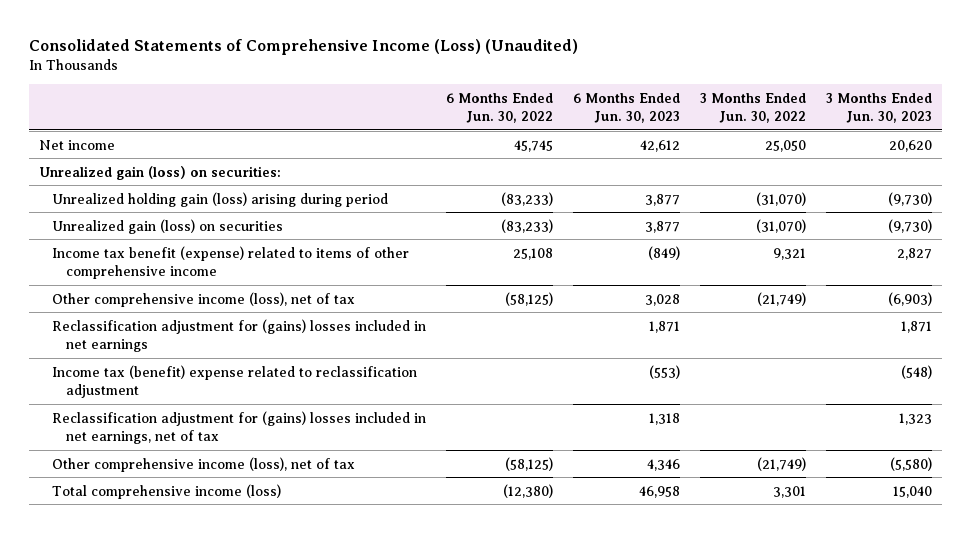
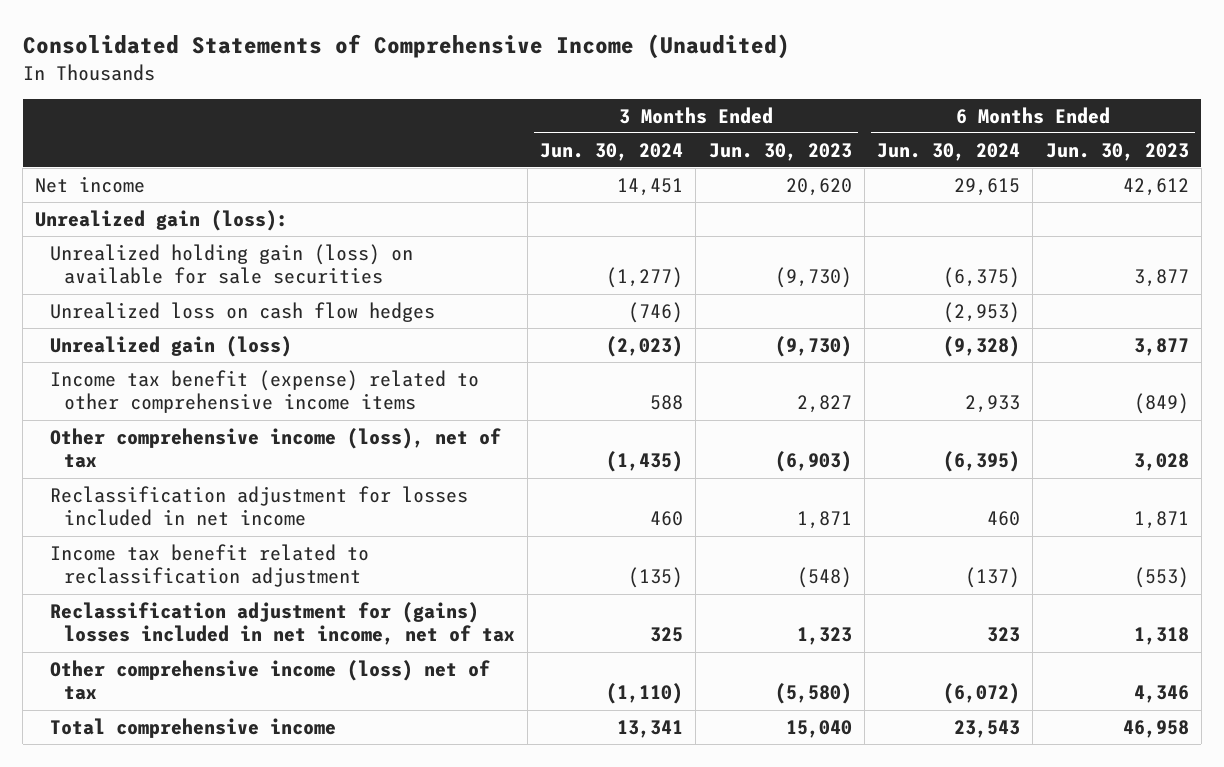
[29,39,579,56] Consolidated Statements of Comprehensive Income (Loss) (Unaudited) -> [22,34,790,60] Consolidated Statements of Comprehensive Income (Unaudited)
[446,92,554,123] 6 Months Ended Jun. 30, 2022 -> none
[700,92,807,123] 3 Months Ended Jun. 30, 2022 -> none
none -> [540,142,684,161] Jun. 30, 2024
none -> [877,142,1021,161] Jun. 30, 2024
[39,165,282,180] Unrealized gain (loss) on securities: -> [35,209,289,231] Unrealized gain (loss):
[52,191,389,207] Unrealized holding gain (loss) arising during period -> [49,243,413,285] Unrealized holding gain (loss) on available for sale securities
none -> [49,301,435,322] Unrealized loss on cash flow hedges
[52,218,284,234] Unrealized gain (loss) on securities -> [49,335,292,357] Unrealized gain (loss)
[52,245,410,279] Income tax benefit (expense) related to items of other comprehensive income -> [49,369,479,414] Income tax benefit (expense) related to other comprehensive income items
[52,318,427,352] Reclassification adjustment for (gains) losses included in net earnings -> [49,485,468,527] Reclassification adjustment for losses included in net income
[52,364,418,398] Income tax (benefit) expense related to reclassification adjustment -> [49,543,369,588] Income tax benefit related to reclassification adjustment
[52,410,427,444] Reclassification adjustment for (gains) losses included in net earnings, net of tax -> [49,601,515,646] Reclassification adjustment for (gains) losses included in net income, net of tax
[52,456,356,472] Other comprehensive income (loss), net of tax -> [49,659,490,701] Other comprehensive income (loss) net of tax
[52,483,282,499] Total comprehensive income (loss) -> [49,717,336,738] Total comprehensive income

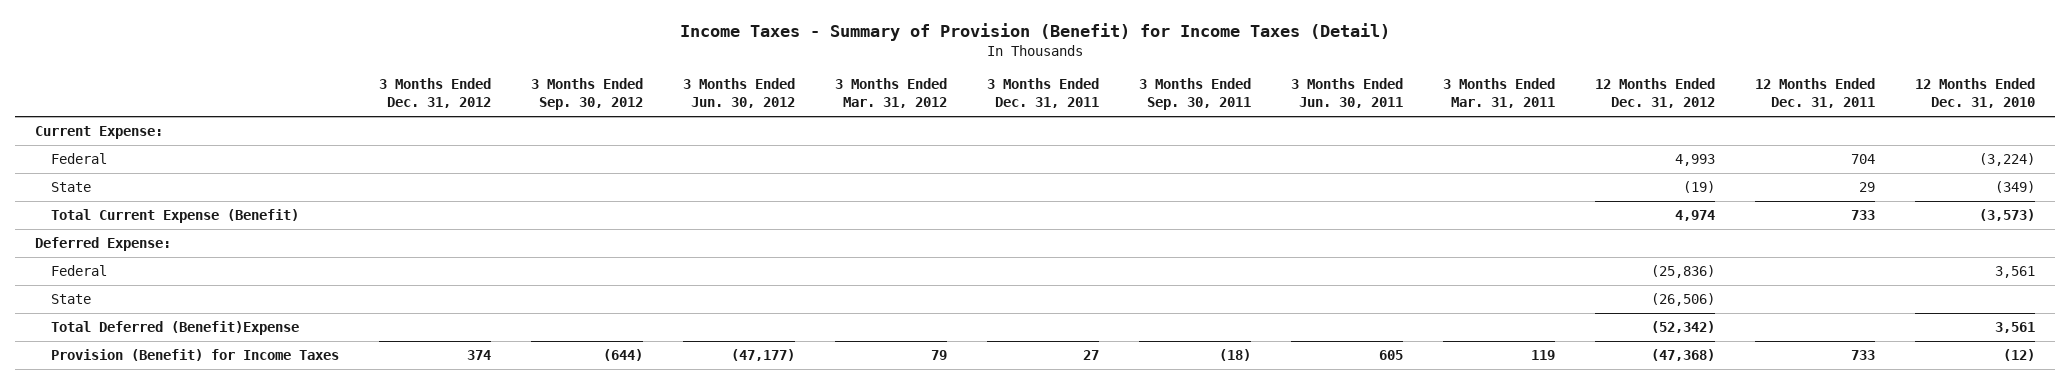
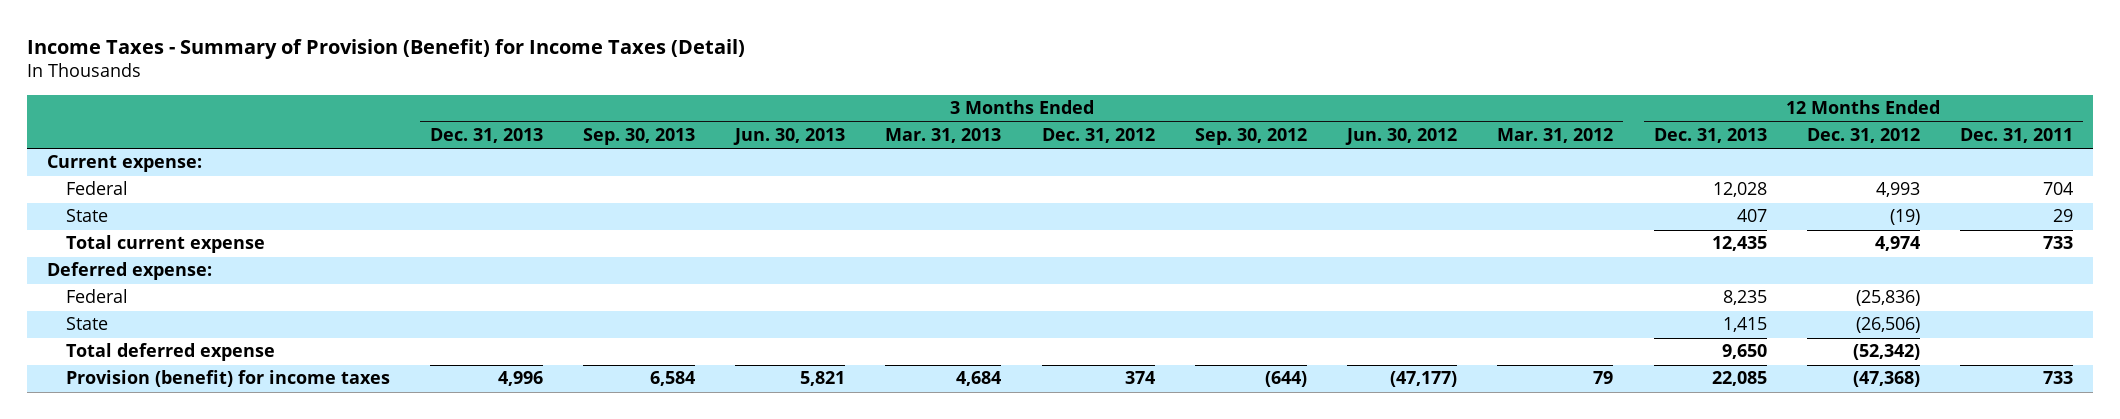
[986,78,1099,109] 3 Months Ended Dec. 31, 2011 -> none
[1138,78,1251,111] 3 Months Ended Sep. 30, 2011 -> none
[1290,78,1403,109] 3 Months Ended Jun. 30, 2011 -> none
[1442,78,1555,109] 3 Months Ended Mar. 31, 2011 -> none
[1914,78,2035,109] 12 Months Ended Dec. 31, 2010 -> none
none -> [429,127,543,143] Dec. 31, 2013
none -> [583,127,696,145] Sep. 30, 2013
none -> [733,127,846,145] Jun. 30, 2013
none -> [885,127,1002,143] Mar. 31, 2013
none -> [1653,127,1767,143] Dec. 31, 2013
[34,126,163,140] Current Expense: -> [46,155,202,173] Current expense:
[50,209,299,224] Total Current Expense (Benefit) -> [65,235,265,254] Total current expense
[34,237,171,252] Deferred Expense: -> [46,262,212,281] Deferred expense:
[50,321,299,336] Total Deferred (Benefit)Expense -> [65,343,275,362] Total deferred expense
[50,349,339,362] Provision (Benefit) for Income Taxes -> [65,370,390,388] Provision (benefit) for income taxes

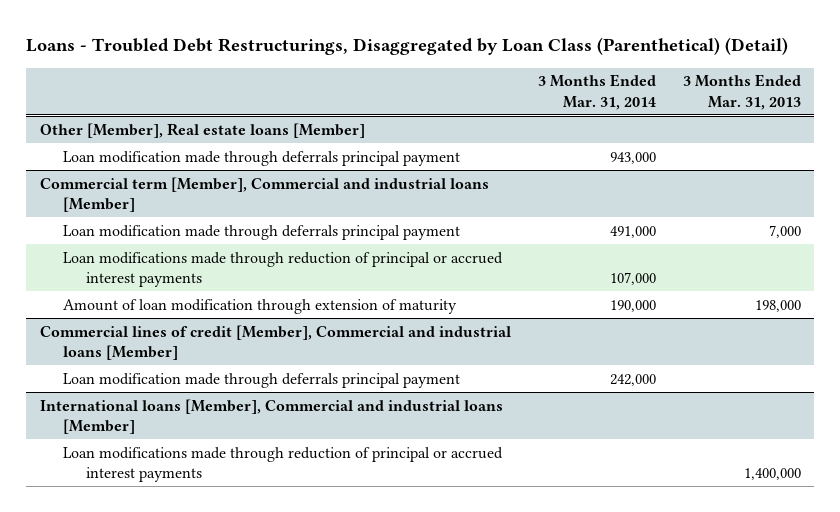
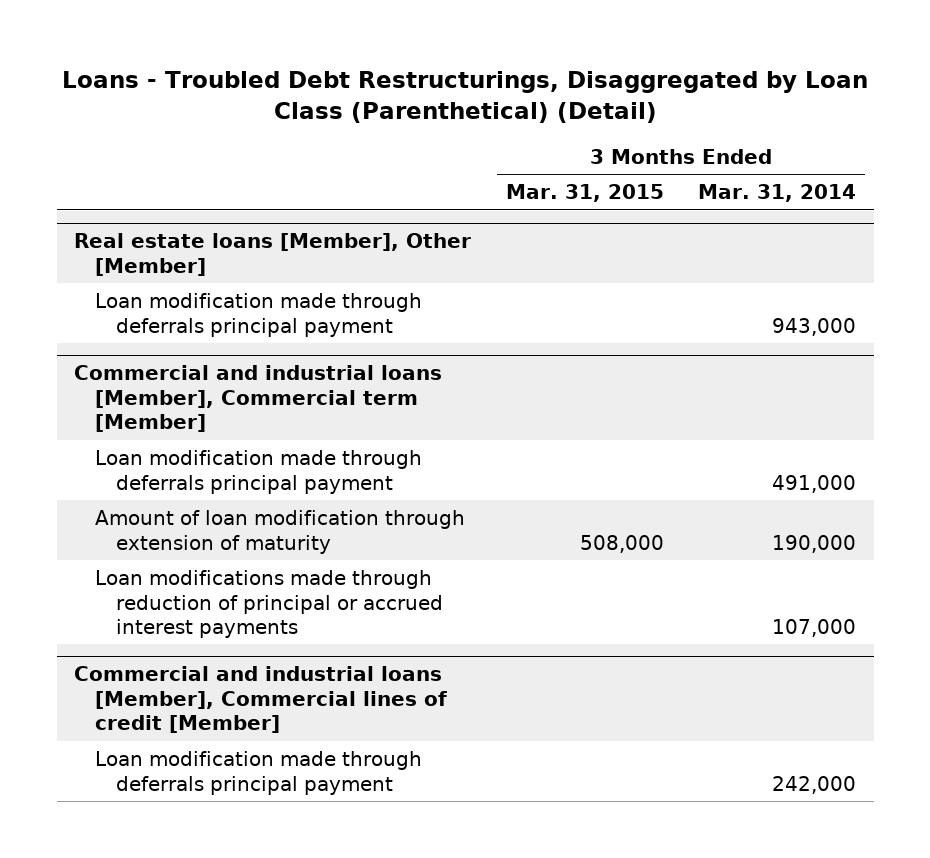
[682,74,801,110] 3 Months Ended Mar. 31, 2013 -> none
none -> [505,184,664,203] Mar. 31, 2015
[39,122,365,138] Other [Member], Real estate loans [Member] -> [74,233,472,276] Real estate loans [Member], Other [Member]
[39,176,489,213] Commercial term [Member], Commercial and industrial loans [Member] -> [74,365,443,433] Commercial and industrial loans [Member], Commercial term [Member]
[63,251,504,288] Loan modifications made through reduction of principal or accrued interest payments -> none
none -> [94,570,443,639] Loan modifications made through reduction of principal or accrued interest payments
[39,324,511,361] Commercial lines of credit [Member], Commercial and industrial loans [Member] -> [74,666,447,734] Commercial and industrial loans [Member], Commercial lines of credit [Member]
[39,398,503,435] International loans [Member], Commercial and industrial loans [Member] -> none
[63,446,504,483] Loan modifications made through reduction of principal or accrued interest payments -> none

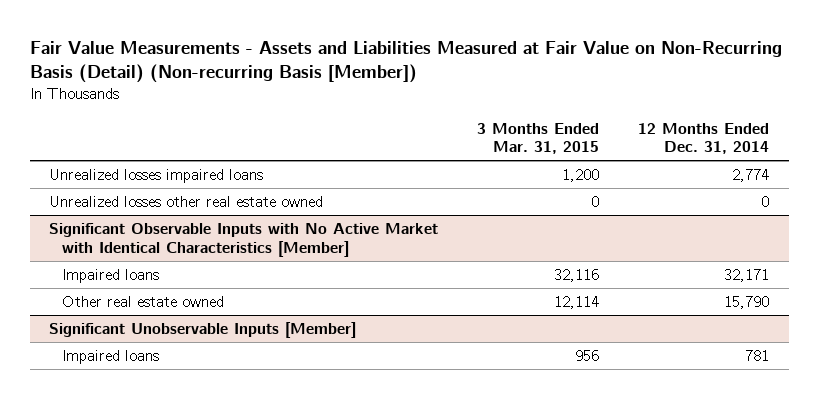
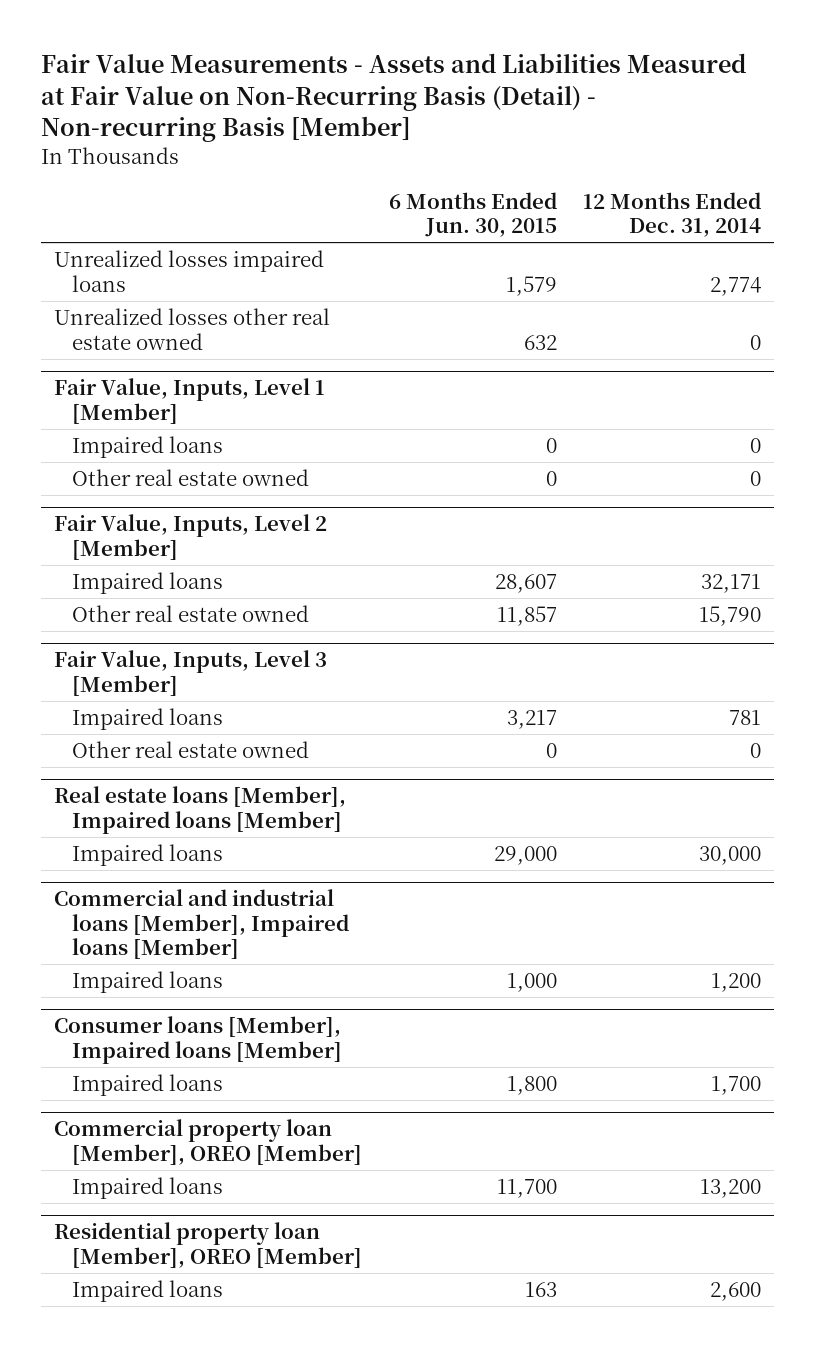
[29,40,782,84] Fair Value Measurements - Assets and Liabilities Measured at Fair Value on Non-Recurring Basis (Detail) (Non-recurring Basis [Member]) -> [41,52,747,143] Fair Value Measurements - Assets and Liabilities Measured at Fair Value on Non-Recurring Basis (Detail) - Non-recurring Basis [Member]
[477,122,600,155] 3 Months Ended Mar. 31, 2015 -> none
none -> [388,191,557,237] 6 Months Ended Jun. 30, 2015
[49,222,439,257] Significant Observable Inputs with No Active Market with Identical Characteristics [Member] -> none
none -> [54,378,326,424] Fair Value, Inputs, Level 1 [Member]
none -> [72,436,224,459] Impaired loans
none -> [72,469,310,487] Other real estate owned
none -> [54,514,328,560] Fair Value, Inputs, Level 2 [Member]
[49,321,357,338] Significant Unobservable Inputs [Member] -> none
none -> [54,650,328,696] Fair Value, Inputs, Level 3 [Member]
none -> [72,741,310,759] Other real estate owned
none -> [54,786,347,834] Real estate loans [Member], Impaired loans [Member]
none -> [72,844,224,867] Impaired loans
none -> [54,889,350,960] Commercial and industrial loans [Member], Impaired loans [Member]
none -> [72,971,224,994] Impaired loans
none -> [54,1016,343,1064] Consumer loans [Member], Impaired loans [Member]
none -> [72,1074,224,1097] Impaired loans
none -> [54,1119,363,1165] Commercial property loan [Member], OREO [Member]
none -> [72,1177,224,1200] Impaired loans
none -> [54,1222,363,1268] Residential property loan [Member], OREO [Member]
none -> [72,1280,224,1303] Impaired loans

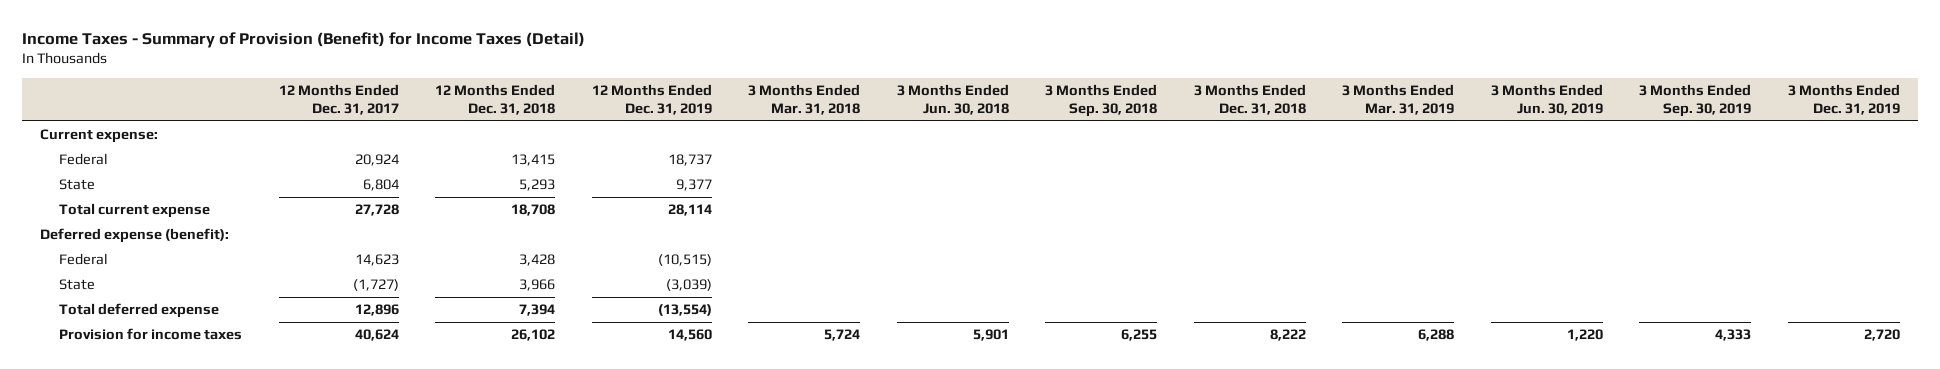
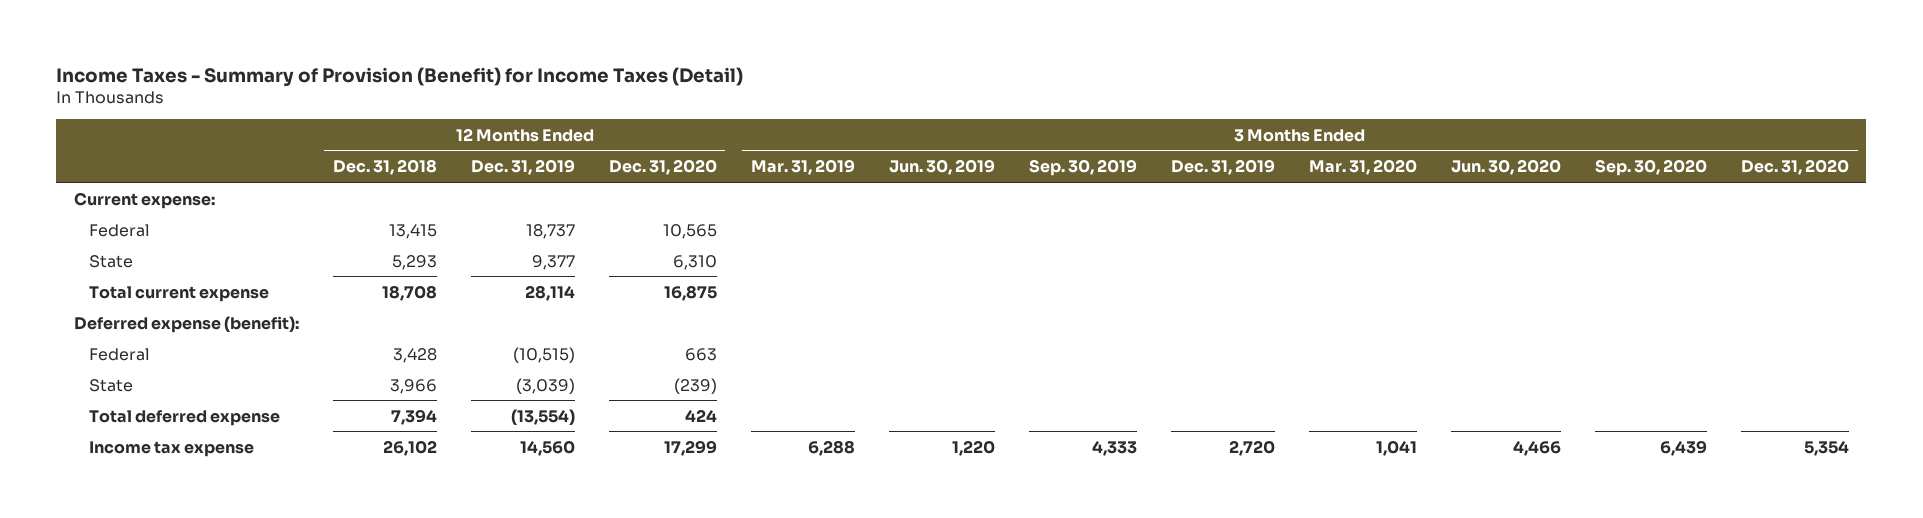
[278,83,399,115] 12 Months Ended Dec. 31, 2017 -> none
[748,83,861,115] 3 Months Ended Mar. 31, 2018 -> none
[896,83,1009,115] 3 Months Ended Jun. 30, 2018 -> none
[1045,83,1158,117] 3 Months Ended Sep. 30, 2018 -> none
[1193,83,1306,115] 3 Months Ended Dec. 31, 2018 -> none
none -> [608,159,717,176] Dec. 31, 2020
none -> [1308,159,1417,176] Mar. 31, 2020
none -> [1451,159,1562,176] Jun. 30, 2020
none -> [1595,159,1708,177] Sep. 30, 2020
none -> [1741,159,1850,176] Dec. 31, 2020
[58,328,242,341] Provision for income taxes -> [89,440,255,457] Income tax expense

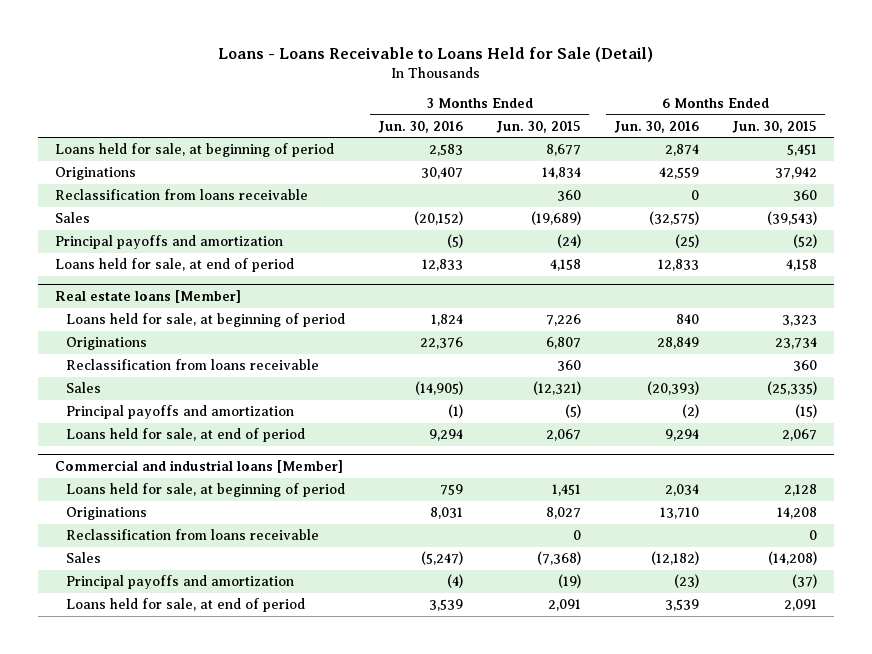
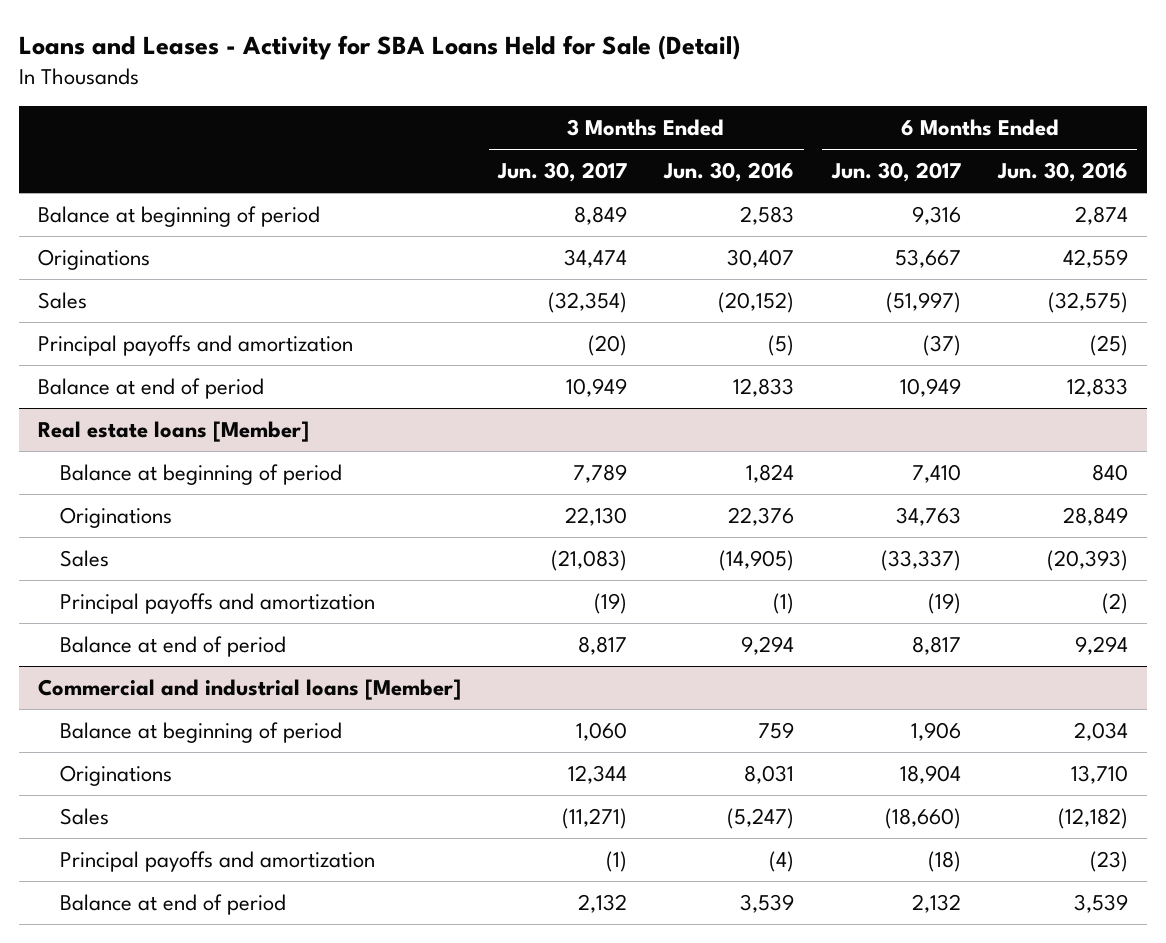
[217,47,653,63] Loans - Loans Receivable to Loans Held for Sale (Detail) -> [18,34,740,60] Loans and Leases - Activity for SBA Loans Held for Sale (Detail)
[495,120,581,133] Jun. 30, 2015 -> none
[731,120,817,133] Jun. 30, 2015 -> none
none -> [496,162,627,183] Jun. 30, 2017
none -> [830,162,961,183] Jun. 30, 2017
[54,143,334,158] Loans held for sale, at beginning of period -> [37,205,320,227] Balance at beginning of period
[54,189,308,201] Reclassification from loans receivable -> none
[54,258,294,273] Loans held for sale, at end of period -> [37,377,264,399] Balance at end of period
[65,313,345,328] Loans held for sale, at beginning of period -> [59,463,342,485] Balance at beginning of period
[65,359,319,371] Reclassification from loans receivable -> none
[65,428,305,443] Loans held for sale, at end of period -> [59,635,286,657] Balance at end of period
[65,483,345,498] Loans held for sale, at beginning of period -> [59,721,342,743] Balance at beginning of period
[65,529,319,541] Reclassification from loans receivable -> none
[65,598,305,613] Loans held for sale, at end of period -> [59,893,286,915] Balance at end of period

